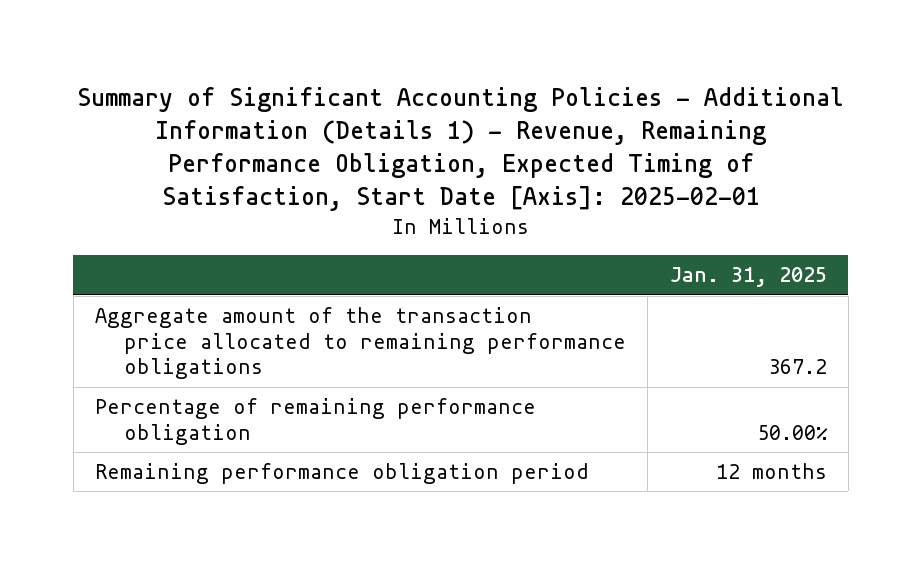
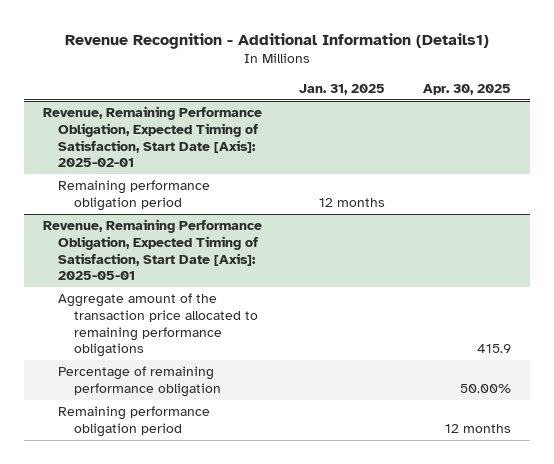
[76,87,844,212] Summary of Significant Accounting Policies - Additional Information (Details 1) - Revenue, Remaining Performance Obligation, Expected Timing of Satisfaction, Start Date [Axis]: 2025-02-01 -> [64,32,489,49] Revenue Recognition - Additional Information (Details1)
none -> [423,83,512,95] Apr. 30, 2025
[94,307,627,380] Aggregate amount of the transaction price allocated to remaining performance obligations -> none
[94,398,536,445] Percentage of remaining performance obligation -> none
none -> [42,106,262,168] Revenue, Remaining Performance Obligation, Expected Timing of Satisfaction, Start Date [Axis]: 2025-02-01
none -> [42,219,262,281] Revenue, Remaining Performance Obligation, Expected Timing of Satisfaction, Start Date [Axis]: 2025-05-01
none -> [58,293,258,358] Aggregate amount of the transaction price allocated to remaining performance obligations
none -> [58,366,221,397] Percentage of remaining performance obligation
none -> [58,406,211,437] Remaining performance obligation period

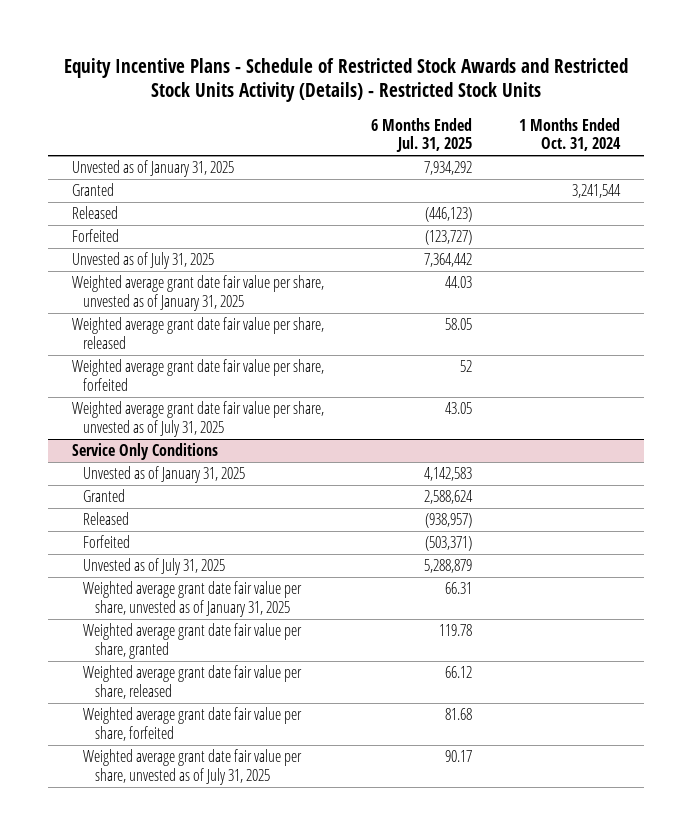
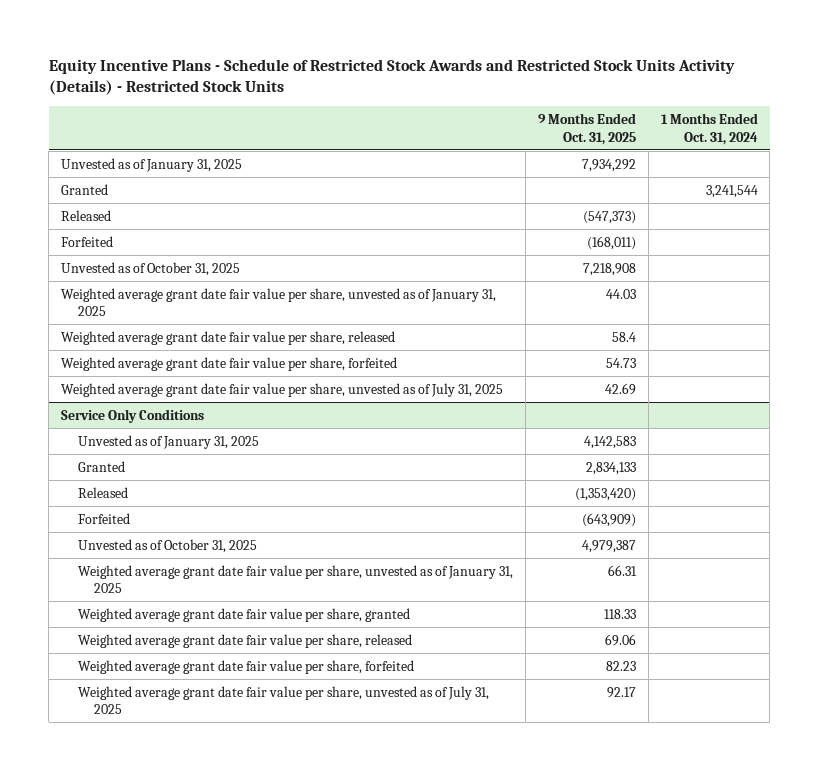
[371,117,473,153] 6 Months Ended Jul. 31, 2025 -> none
none -> [537,112,636,145] 9 Months Ended Oct. 31, 2025
[71,252,214,270] Unvested as of July 31, 2025 -> [61,261,241,276] Unvested as of October 31, 2025
[83,558,226,576] Unvested as of July 31, 2025 -> [77,538,257,553] Unvested as of October 31, 2025

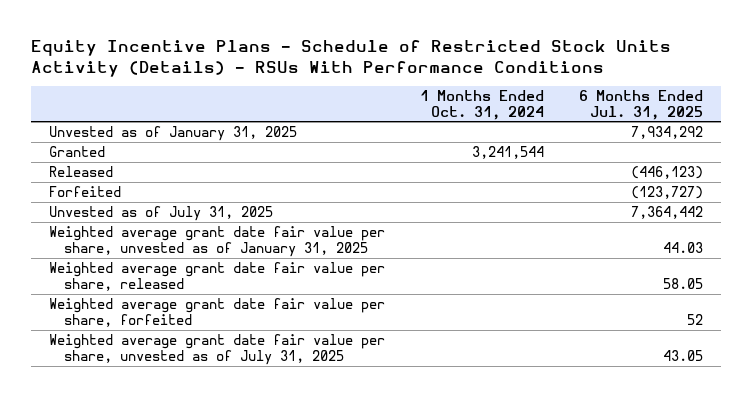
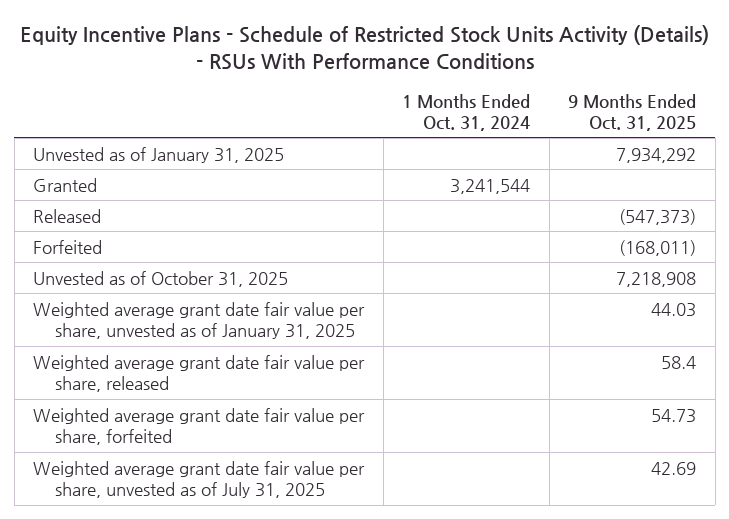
[579,89,704,120] 6 Months Ended Jul. 31, 2025 -> none
none -> [568,93,697,131] 9 Months Ended Oct. 31, 2025
[48,205,273,221] Unvested as of July 31, 2025 -> [33,270,289,287] Unvested as of October 31, 2025

